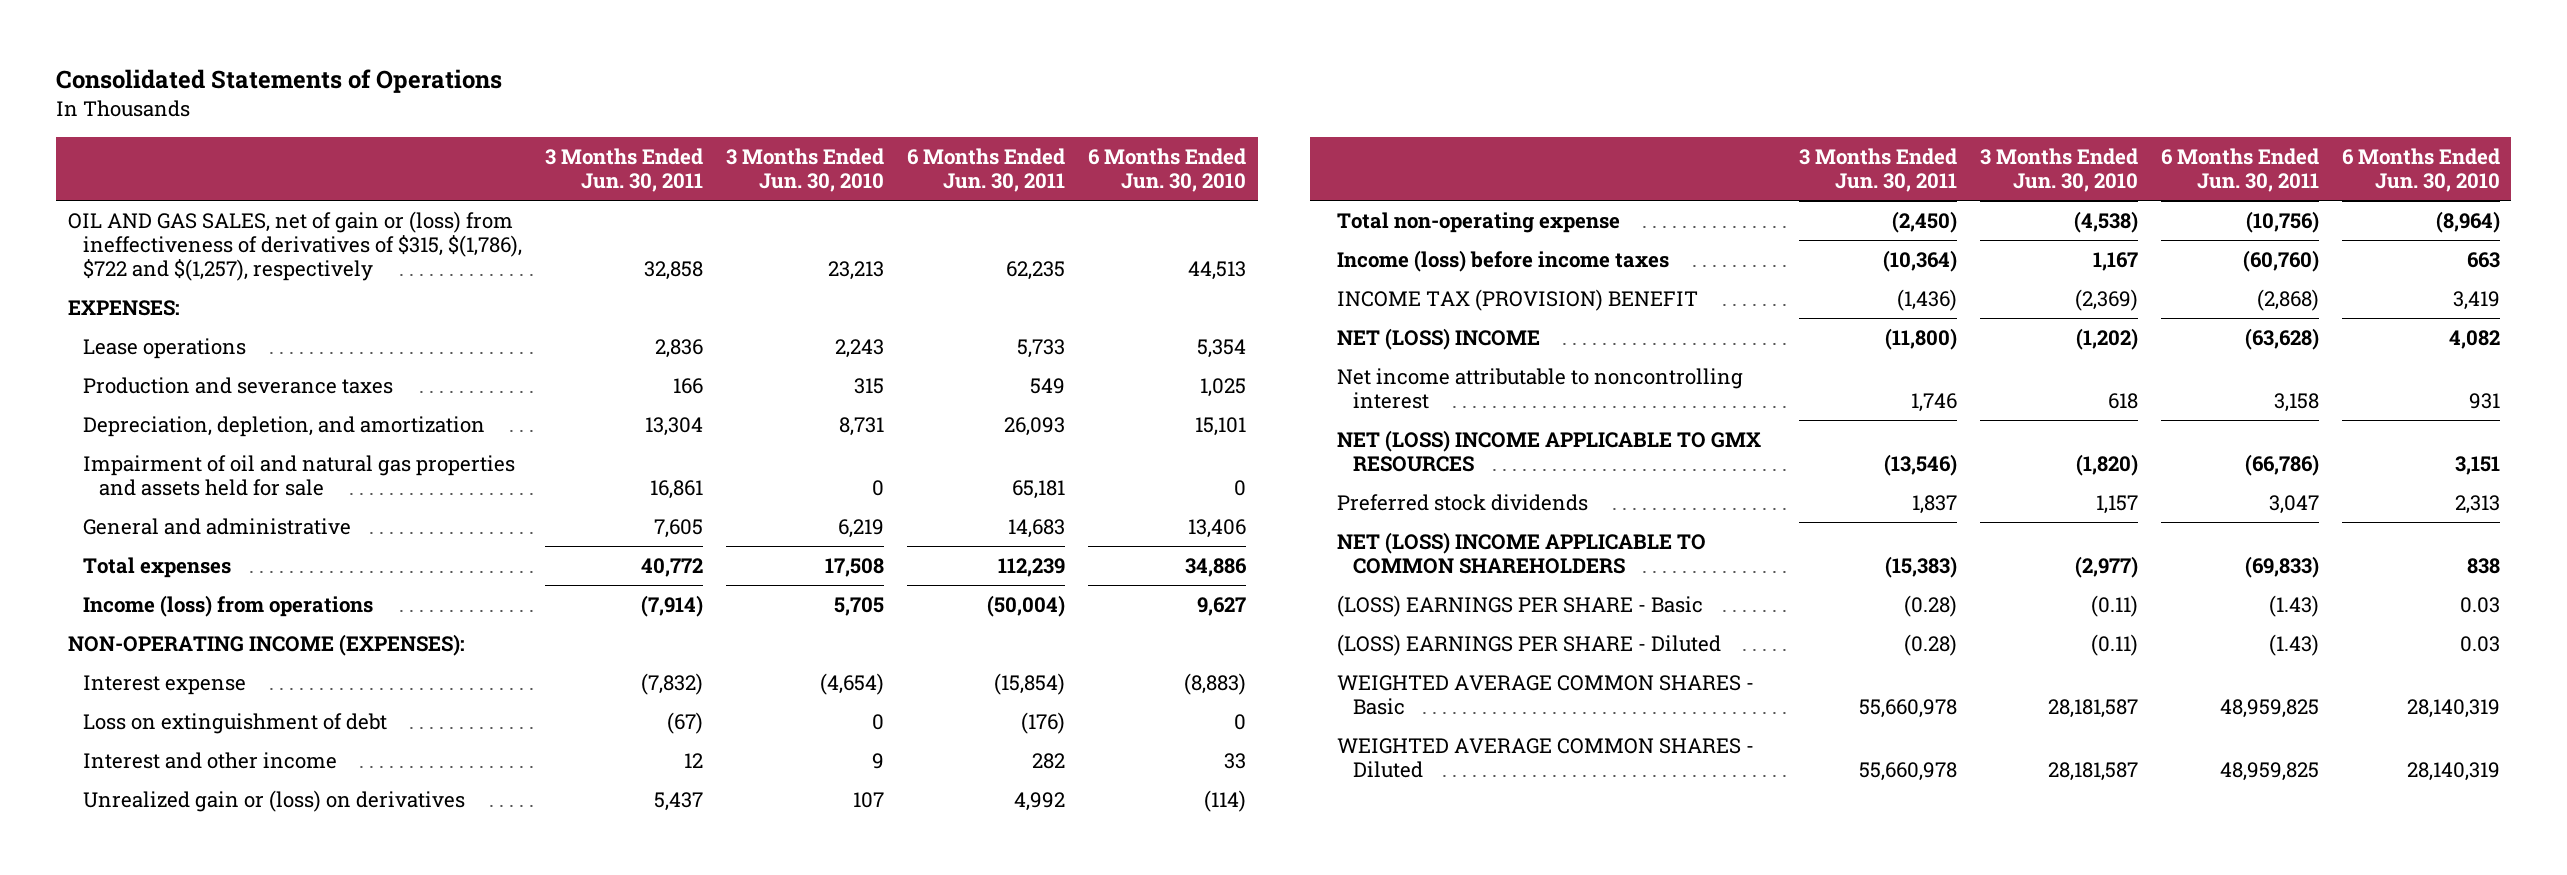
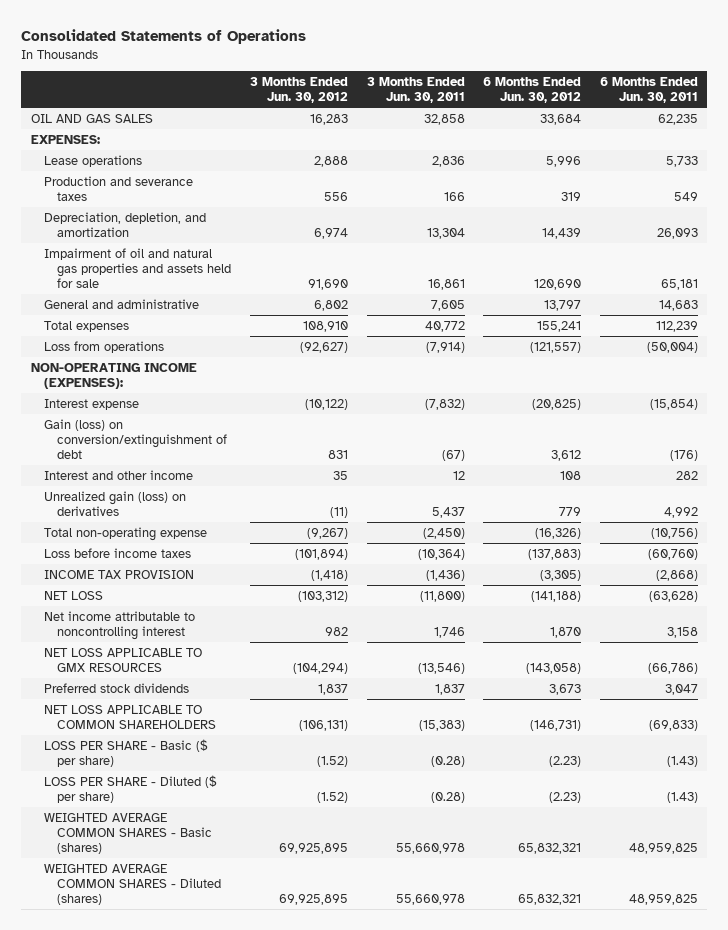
[726,148,885,192] 3 Months Ended Jun. 30, 2010 -> none
[1088,148,1247,192] 6 Months Ended Jun. 30, 2010 -> none
none -> [250,77,349,104] 3 Months Ended Jun. 30, 2012
none -> [483,77,582,104] 6 Months Ended Jun. 30, 2012
[67,211,523,281] OIL AND GAS SALES, net of gain or (loss) from ineffectiveness of derivatives of $315, $(1,786), $722 and $(1,257), respectively -> [30,113,153,123] OIL AND GAS SALES
[83,595,374,618] Income (loss) from operations -> [44,340,165,353] Loss from operations
[83,713,388,735] Loss on extinguishment of debt -> [44,418,228,459] Gain (loss) on conversion/extinguishment of debt
[83,790,466,813] Unrealized gain or (loss) on derivatives -> [44,490,187,516] Unrealized gain (loss) on derivatives
[1336,250,1669,273] Income (loss) before income taxes -> [44,547,192,558] Loss before income taxes
[1336,289,1698,312] INCOME TAX (PROVISION) BENEFIT -> [44,569,195,579] INCOME TAX PROVISION
[1336,328,1540,351] NET (LOSS) INCOME -> [44,590,104,600] NET LOSS
[1336,430,1761,473] NET (LOSS) INCOME APPLICABLE TO GMX RESOURCES -> [44,647,203,672] NET LOSS APPLICABLE TO GMX RESOURCES
[1336,532,1706,575] NET (LOSS) INCOME APPLICABLE TO COMMON SHAREHOLDERS -> [44,704,217,729] NET LOSS APPLICABLE TO COMMON SHAREHOLDERS
[1336,595,1703,618] (LOSS) EARNINGS PER SHARE - Basic -> [44,738,209,767] LOSS PER SHARE - Basic ($ per share)
[1336,634,1721,657] (LOSS) EARNINGS PER SHARE - Diluted -> [44,774,218,803] LOSS PER SHARE - Diluted ($ per share)
[1336,675,1754,716] WEIGHTED AVERAGE COMMON SHARES - Basic -> [44,812,213,854] WEIGHTED AVERAGE COMMON SHARES - Basic (shares)
[1336,738,1754,779] WEIGHTED AVERAGE COMMON SHARES - Diluted -> [44,863,222,905] WEIGHTED AVERAGE COMMON SHARES - Diluted (shares)

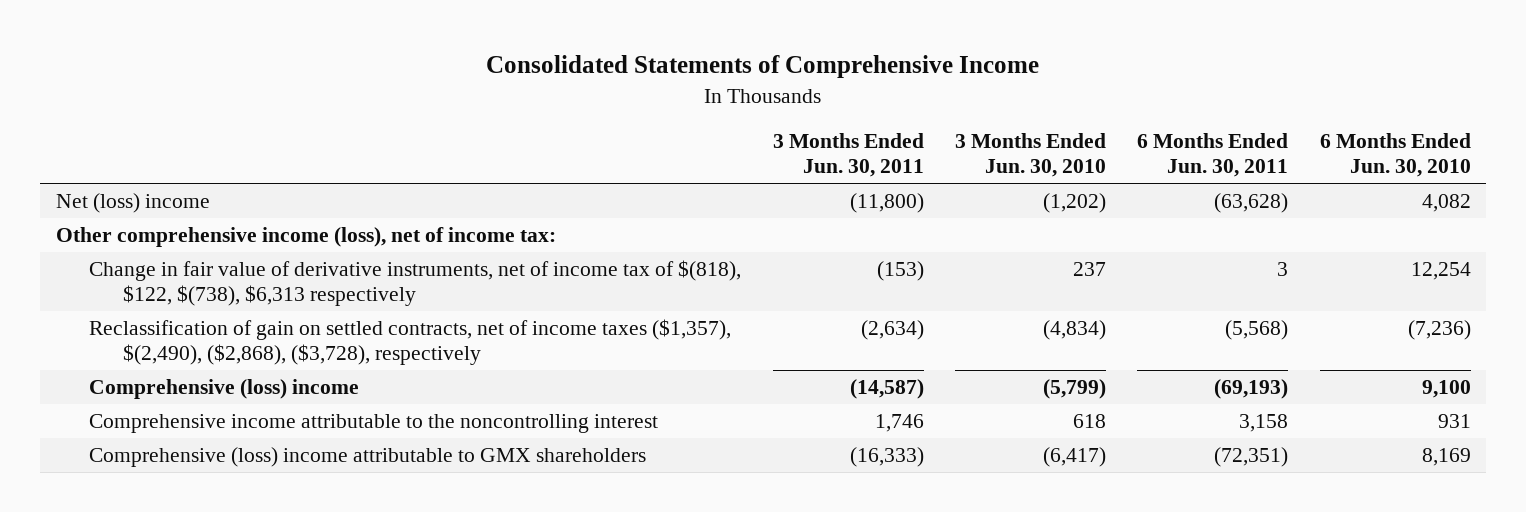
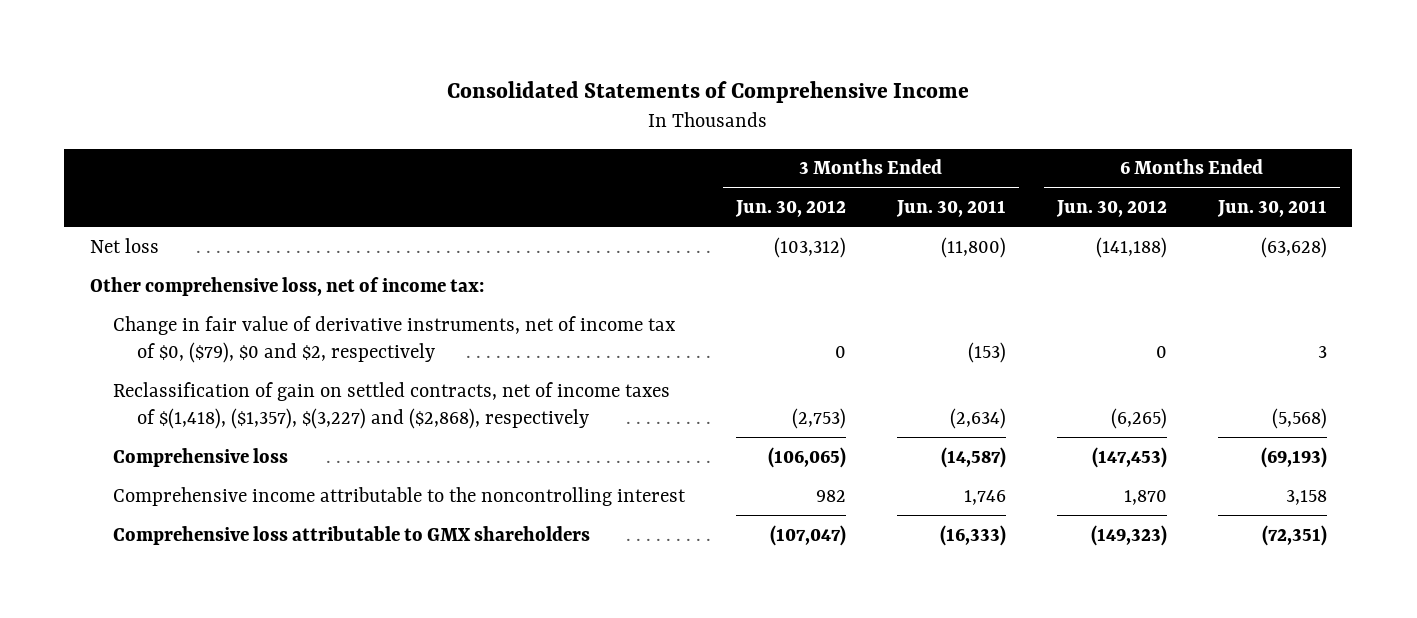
[954,133,1106,178] 3 Months Ended Jun. 30, 2010 -> none
[1319,133,1471,178] 6 Months Ended Jun. 30, 2010 -> none
none -> [735,200,847,218] Jun. 30, 2012
none -> [1055,200,1167,218] Jun. 30, 2012
[55,192,210,213] Net (loss) income -> [89,237,159,253] Net loss
[55,226,556,247] Other comprehensive income (loss), net of income tax: -> [89,276,484,296] Other comprehensive loss, net of income tax:
[89,259,742,307] Change in fair value of derivative instruments, net of income tax of $(818), $122, $(738), $6,313 respectively -> [113,315,676,363] Change in fair value of derivative instruments, net of income tax of $0, ($79), $0 and $2, respectively
[89,318,732,366] Reclassification of gain on settled contracts, net of income taxes ($1,357), $(2,490), ($2,868), ($3,728), respectively -> [113,381,671,429] Reclassification of gain on settled contracts, net of income taxes of $(1,418), ($1,357), $(3,227) and ($2,868), respectively
[89,378,360,399] Comprehensive (loss) income -> [113,447,289,467] Comprehensive loss
[89,446,647,467] Comprehensive (loss) income attributable to GMX shareholders -> [113,525,591,545] Comprehensive loss attributable to GMX shareholders

